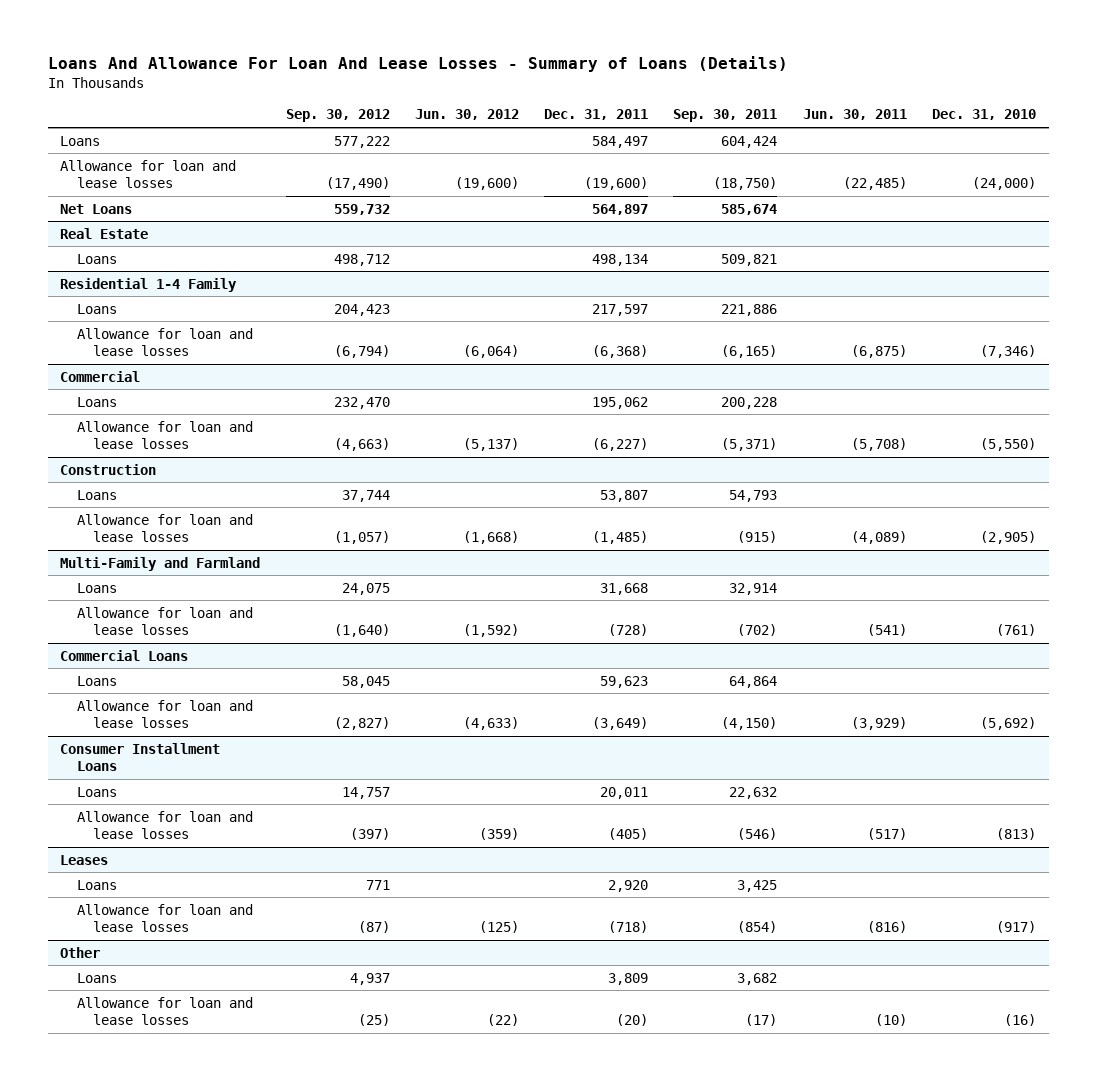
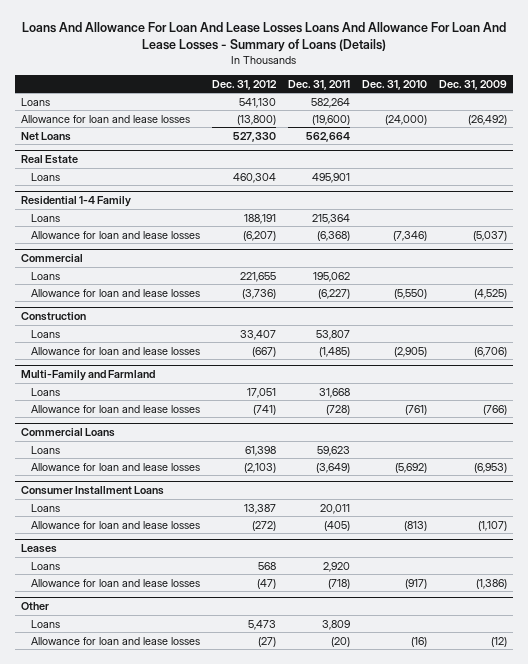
[47,56,788,73] Loans And Allowance For Loan And Lease Losses - Summary of Loans (Details) -> [21,21,506,53] Loans And Allowance For Loan And Lease Losses Loans And Allowance For Loan And Lease Losses - Summary of Loans (Details)
[285,109,390,123] Sep. 30, 2012 -> none
[414,109,519,121] Jun. 30, 2012 -> none
[673,109,778,123] Sep. 30, 2011 -> none
[802,109,907,121] Jun. 30, 2011 -> none
none -> [212,79,278,90] Dec. 31, 2012
none -> [438,79,507,90] Dec. 31, 2009
[592,135,649,148] 584,497 -> [311,97,351,108] 582,264
[592,203,649,215] 564,897 -> [306,131,351,142] 562,664
[592,253,649,266] 498,134 -> [312,172,351,183] 495,901
[592,303,649,316] 217,597 -> [312,213,351,224] 215,364

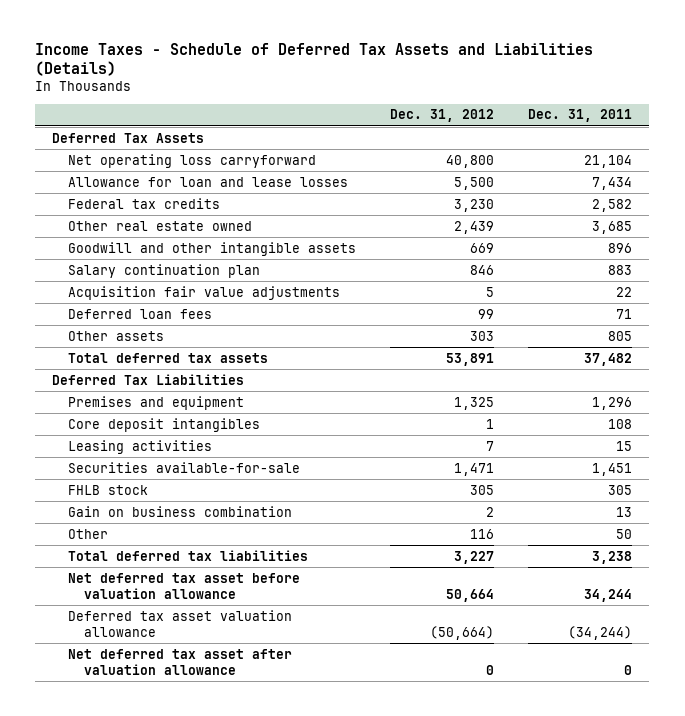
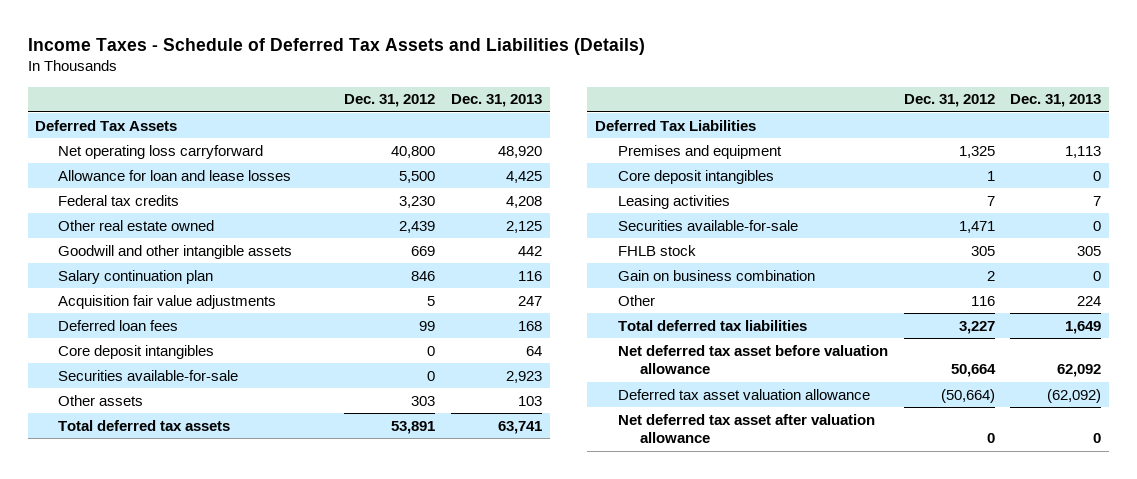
[528,109,633,123] Dec. 31, 2011 -> none
none -> [450,94,542,108] Dec. 31, 2013
none -> [58,344,215,359] Core deposit intangibles
none -> [58,369,239,381] Securities available-for-sale

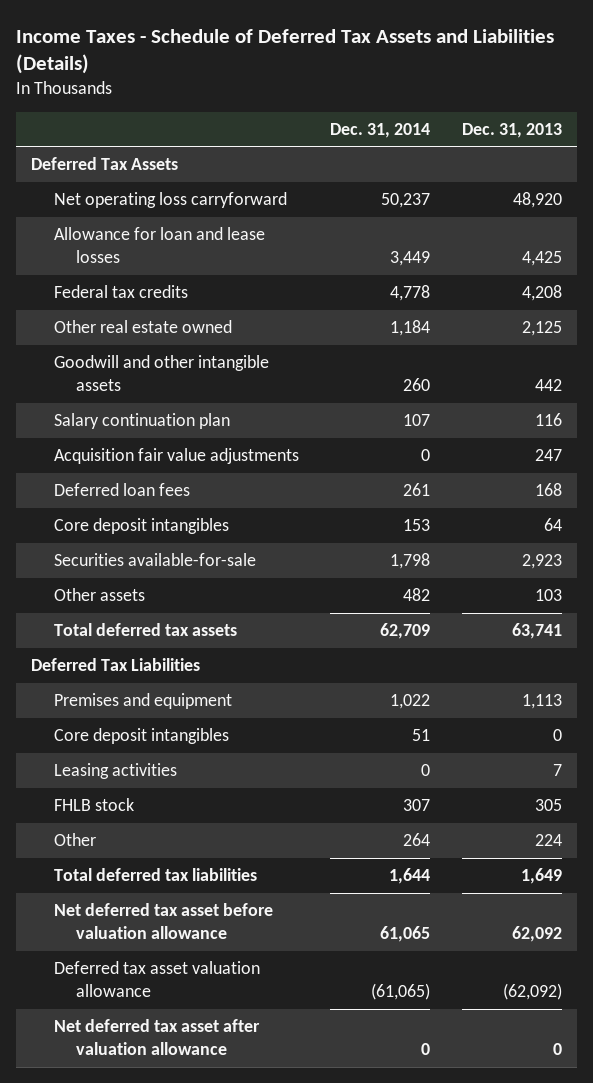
[343,94,435,108] Dec. 31, 2012 -> none
none -> [330,122,431,138] Dec. 31, 2014
[617,219,798,231] Securities available-for-sale -> none
[617,269,815,281] Gain on business combination -> none

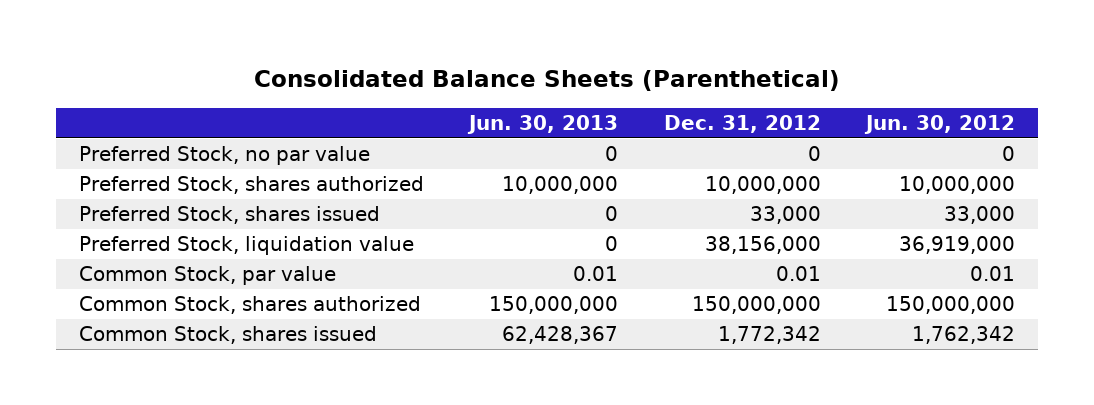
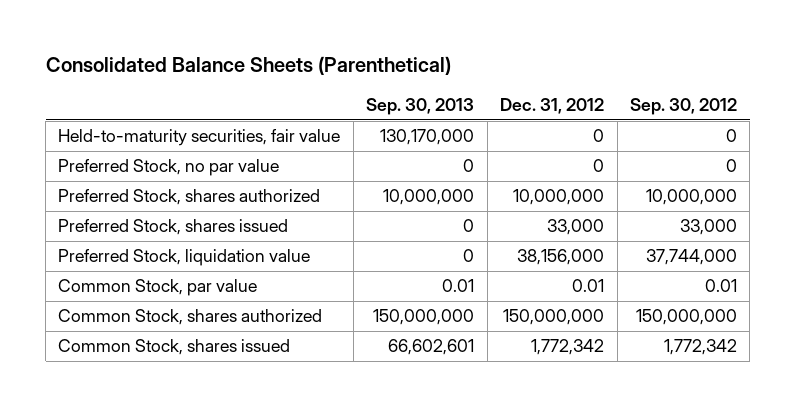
[467,114,619,134] Jun. 30, 2013 -> none
[864,114,1016,134] Jun. 30, 2012 -> none
none -> [366,97,475,115] Sep. 30, 2013
none -> [629,97,737,115] Sep. 30, 2012
none -> [58,129,341,147] Held-to-maturity securities, fair value

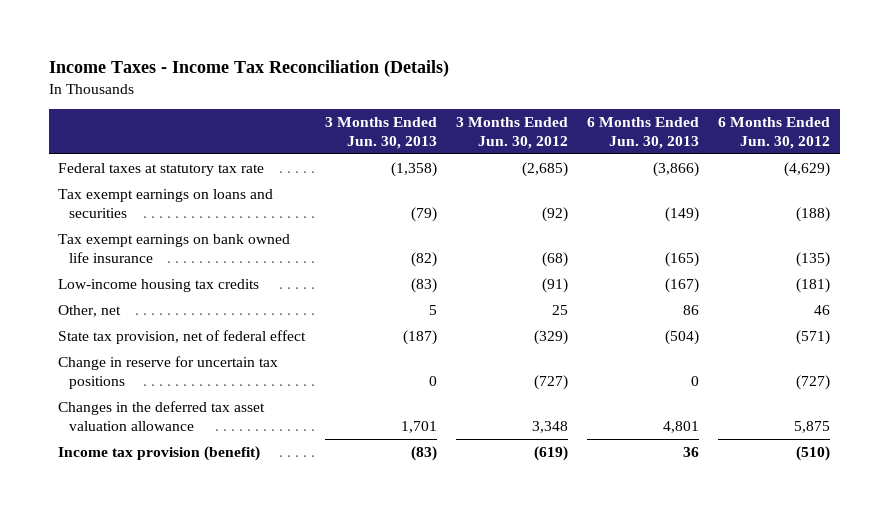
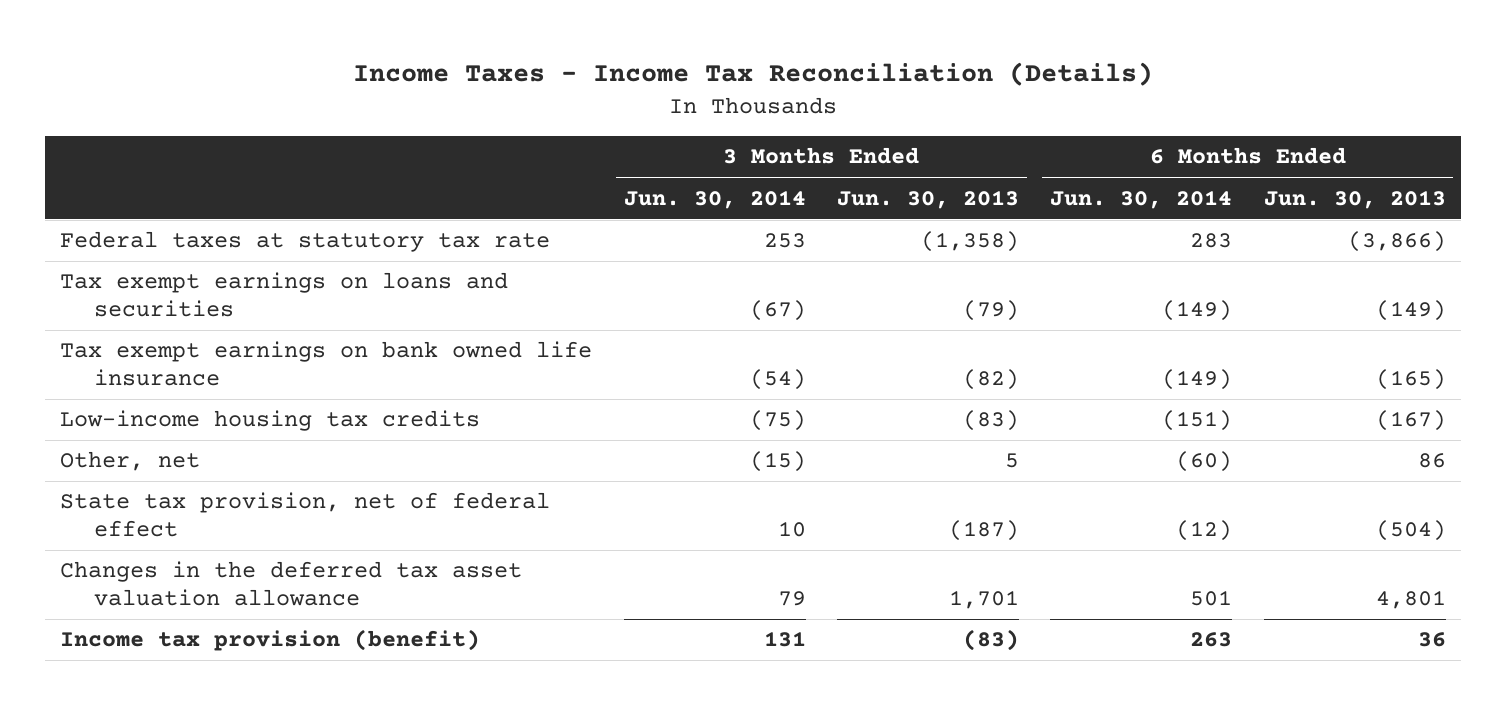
[455,117,568,150] 3 Months Ended Jun. 30, 2012 -> none
[718,117,831,150] 6 Months Ended Jun. 30, 2012 -> none
none -> [623,189,806,209] Jun. 30, 2014
none -> [1050,189,1233,209] Jun. 30, 2014
[58,355,279,389] Change in reserve for uncertain tax positions -> none

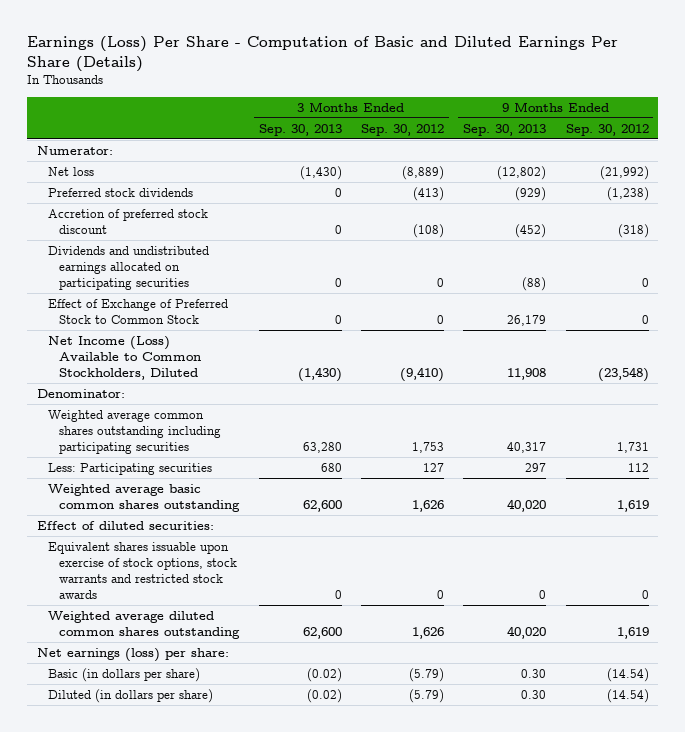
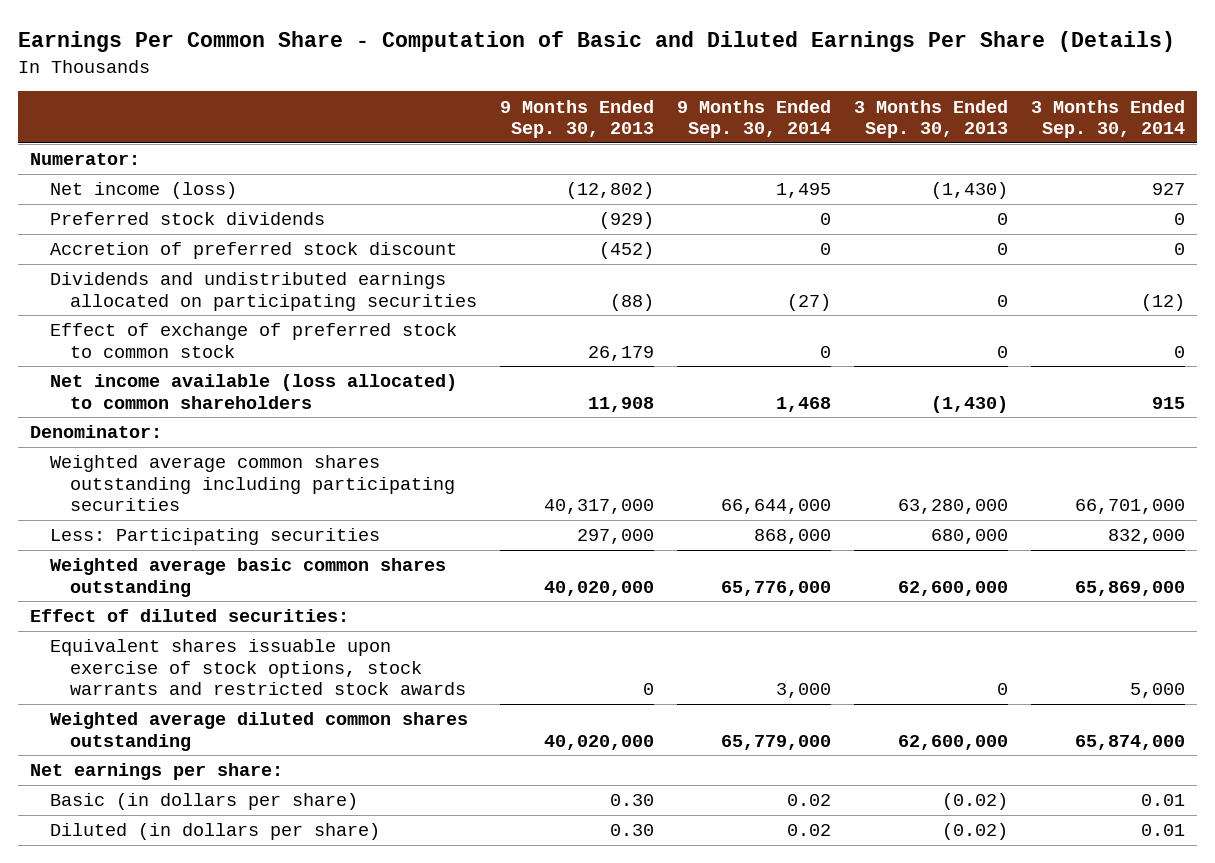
[27,36,619,72] Earnings (Loss) Per Share - Computation of Basic and Diluted Earnings Per Share (Details) -> [18,31,1176,53] Earnings Per Common Share - Computation of Basic and Diluted Earnings Per Share (Details)
[360,123,444,136] Sep. 30, 2012 -> none
[565,123,649,136] Sep. 30, 2012 -> none
none -> [677,99,832,139] 9 Months Ended Sep. 30, 2014
none -> [1031,99,1186,139] 3 Months Ended Sep. 30, 2014
[48,166,95,176] Net loss -> [49,182,237,200] Net income (loss)
[48,298,229,324] Effect of Exchange of Preferred Stock to Common Stock -> [49,323,457,358] Effect of exchange of preferred stock to common stock
[48,335,202,381] Net Income (Loss) Available to Common Stockholders, Diluted -> [49,374,457,409] Net income available (loss allocated) to common shareholders
[302,442,342,454] 63,280 -> [898,499,1009,515] 63,280,000
[507,442,547,454] 40,317 -> [544,499,655,515] 40,317,000
[320,462,342,472] 680 -> [931,529,1009,545] 680,000
[525,462,547,472] 297 -> [577,529,655,545] 297,000
[302,499,342,512] 62,600 -> [898,580,1009,596] 62,600,000
[507,498,547,512] 40,020 -> [544,580,655,596] 40,020,000
[302,626,342,639] 62,600 -> [898,734,1009,750] 62,600,000
[507,625,547,639] 40,020 -> [544,734,655,750] 40,020,000
[36,647,229,662] Net earnings (loss) per share: -> [29,763,283,781] Net earnings per share:

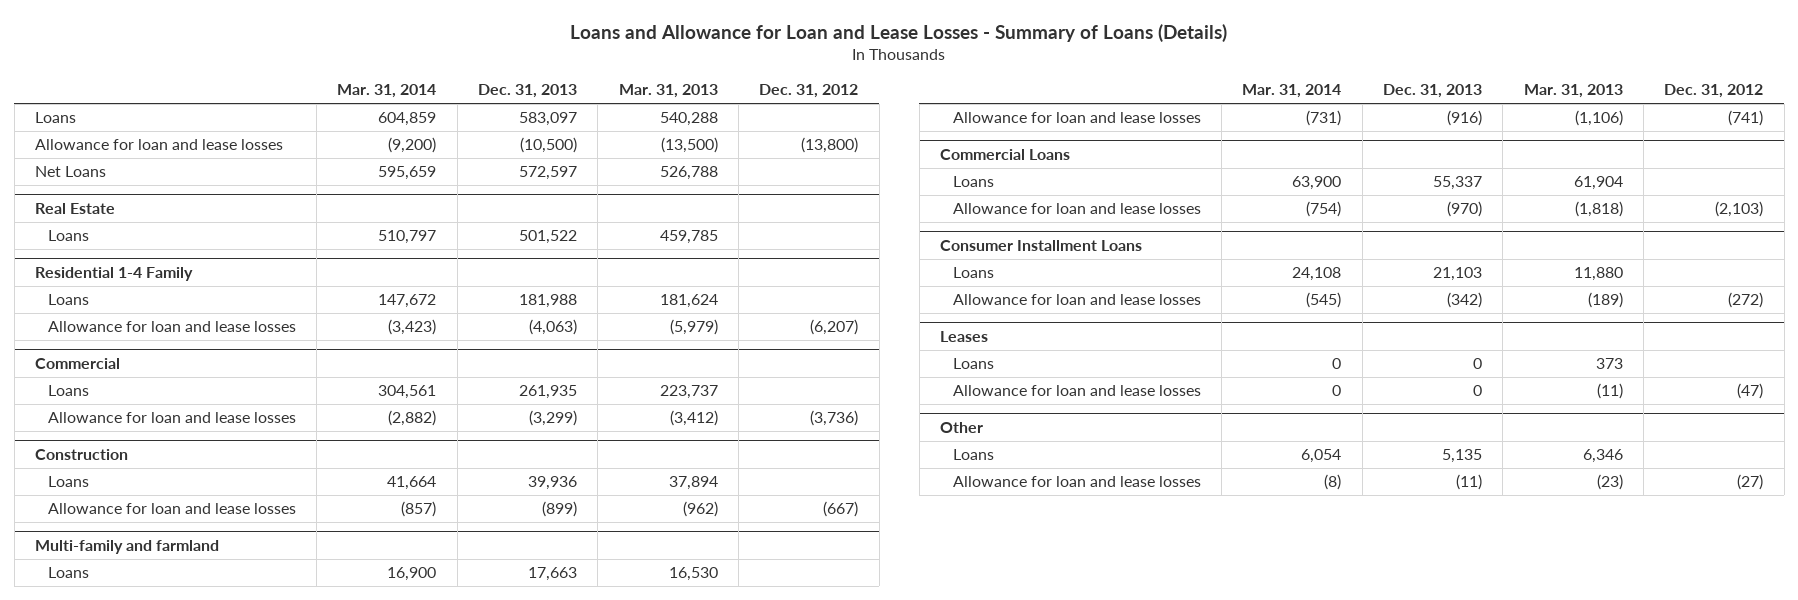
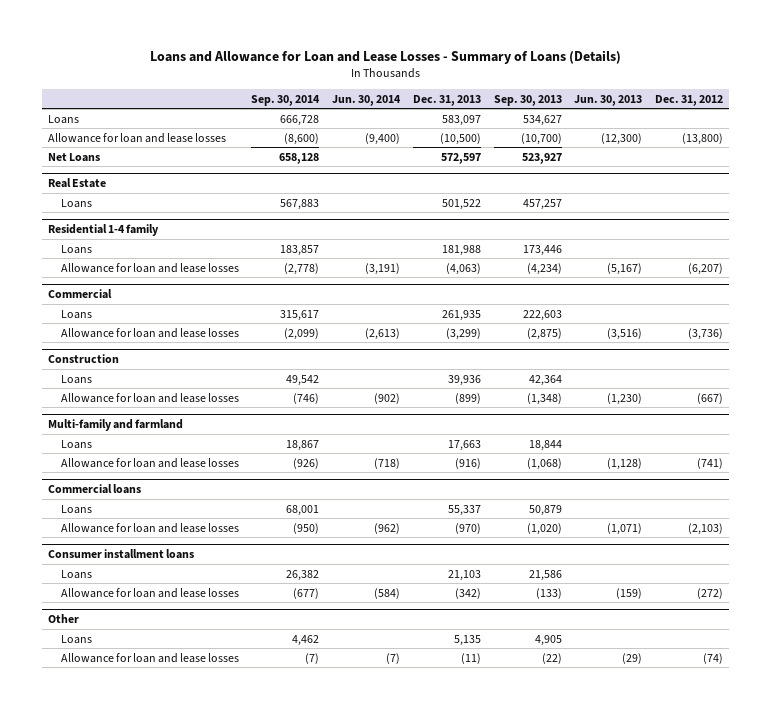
[337,84,437,99] Mar. 31, 2014 -> none
[618,84,718,99] Mar. 31, 2013 -> none
none -> [251,94,321,106] Sep. 30, 2014
none -> [332,94,402,106] Jun. 30, 2014
none -> [493,94,562,106] Sep. 30, 2013
none -> [574,94,643,106] Jun. 30, 2013
[34,266,193,281] Residential 1-4 Family -> [48,224,160,237] Residential 1-4 family
[939,148,1070,160] Commercial Loans -> [48,484,142,495] Commercial loans
[939,239,1142,251] Consumer Installment Loans -> [48,549,195,560] Consumer installment loans
[939,330,988,342] Leases -> none
[952,358,994,370] Loans -> none
[952,385,1201,397] Allowance for loan and lease losses -> none
[1737,474,1764,491] (27) -> [702,652,723,664] (74)

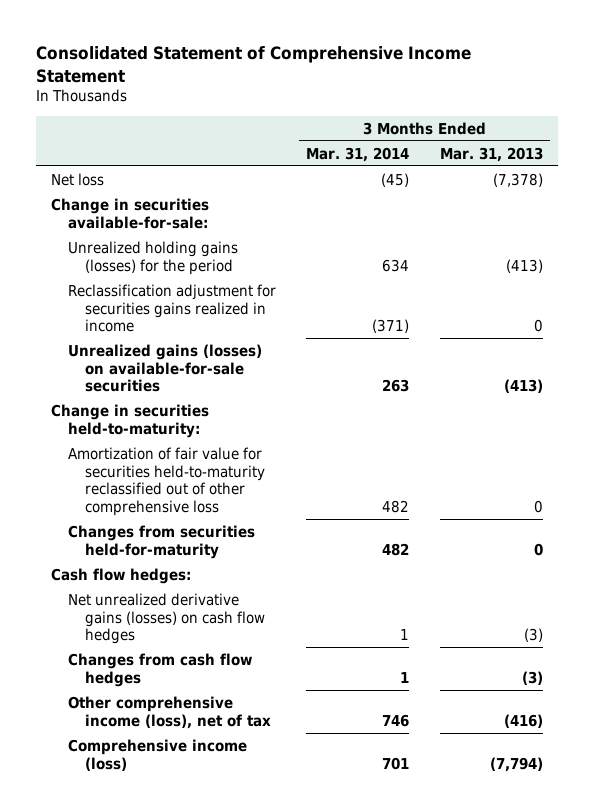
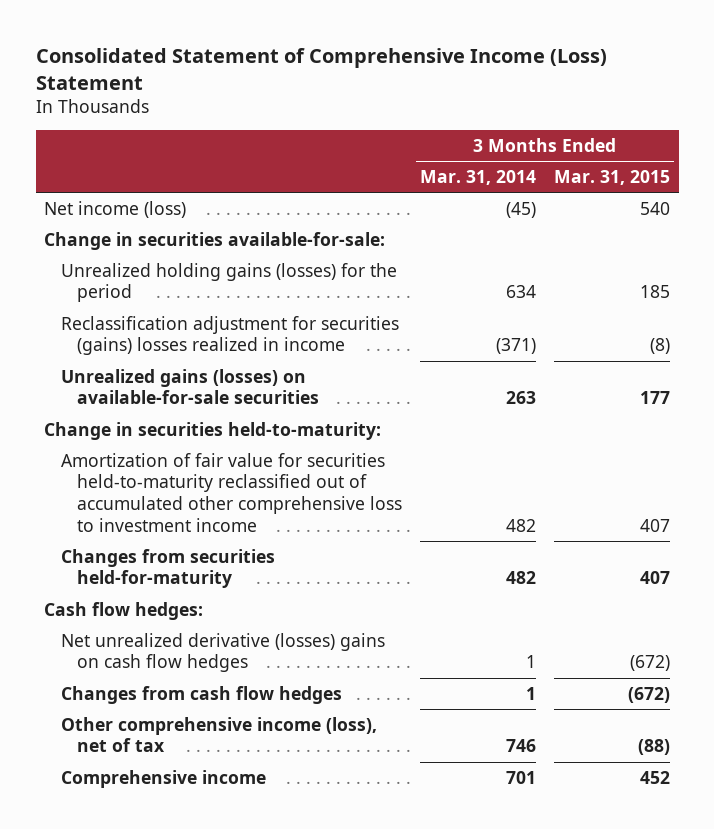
[36,45,472,83] Consolidated Statement of Comprehensive Income Statement -> [35,47,607,90] Consolidated Statement of Comprehensive Income (Loss) Statement
[439,146,543,162] Mar. 31, 2013 -> none
none -> [553,169,670,185] Mar. 31, 2015
[51,172,105,186] Net loss -> [44,200,187,218] Net income (loss)
[68,283,277,333] Reclassification adjustment for securities gains realized in income -> [60,315,399,356] Reclassification adjustment for securities (gains) losses realized in income
[68,446,265,516] Amortization of fair value for securities held-to-maturity reclassified out of other comprehensive loss -> [60,452,403,533] Amortization of fair value for securities held-to-maturity reclassified out of accumulated other comprehensive loss to investment income
[68,592,265,645] Net unrealized derivative gains (losses) on cash flow hedges -> [60,632,385,673] Net unrealized derivative (losses) gains on cash flow hedges
[68,738,248,771] Comprehensive income (loss) -> [60,769,266,788] Comprehensive income

